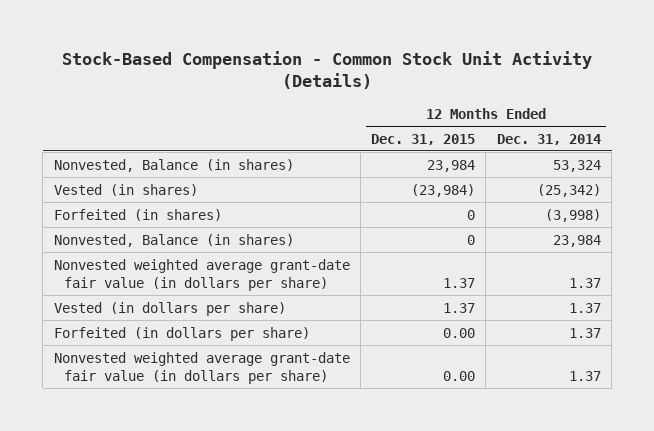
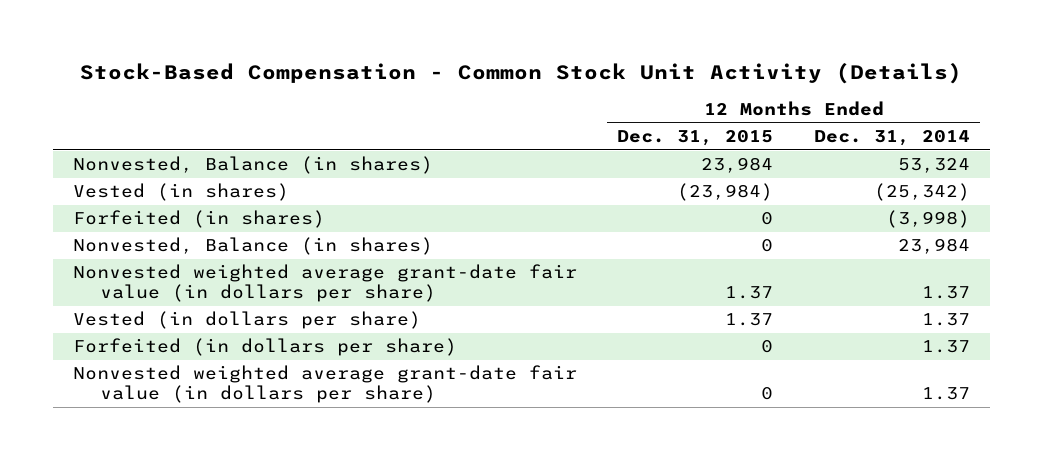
[443,327,476,338] 0.00 -> [761,340,774,354] 0
[443,370,476,381] 0.00 -> [761,387,774,401] 0

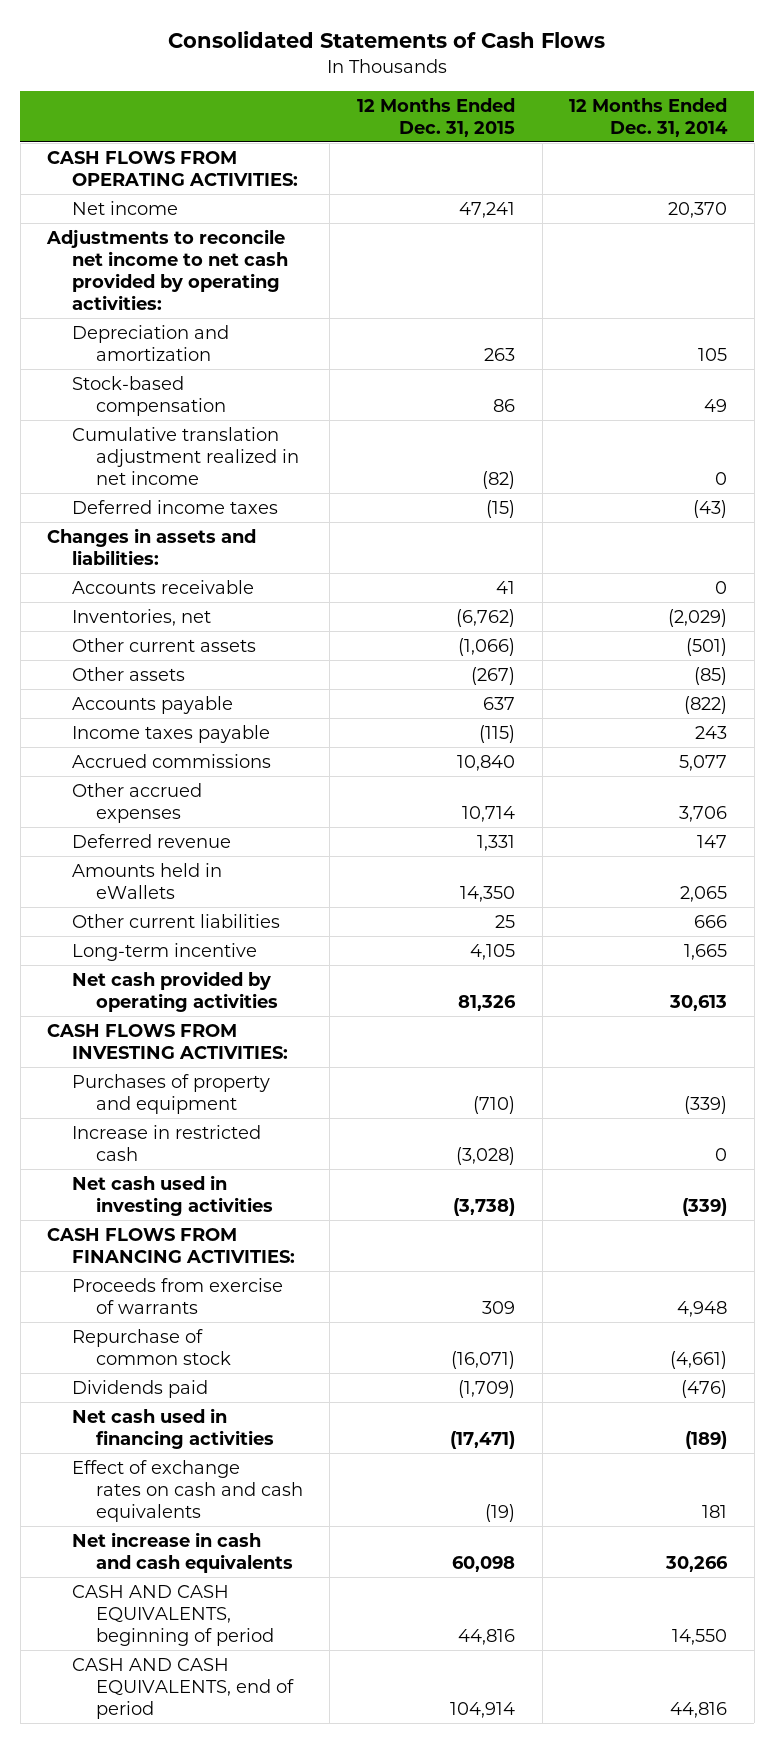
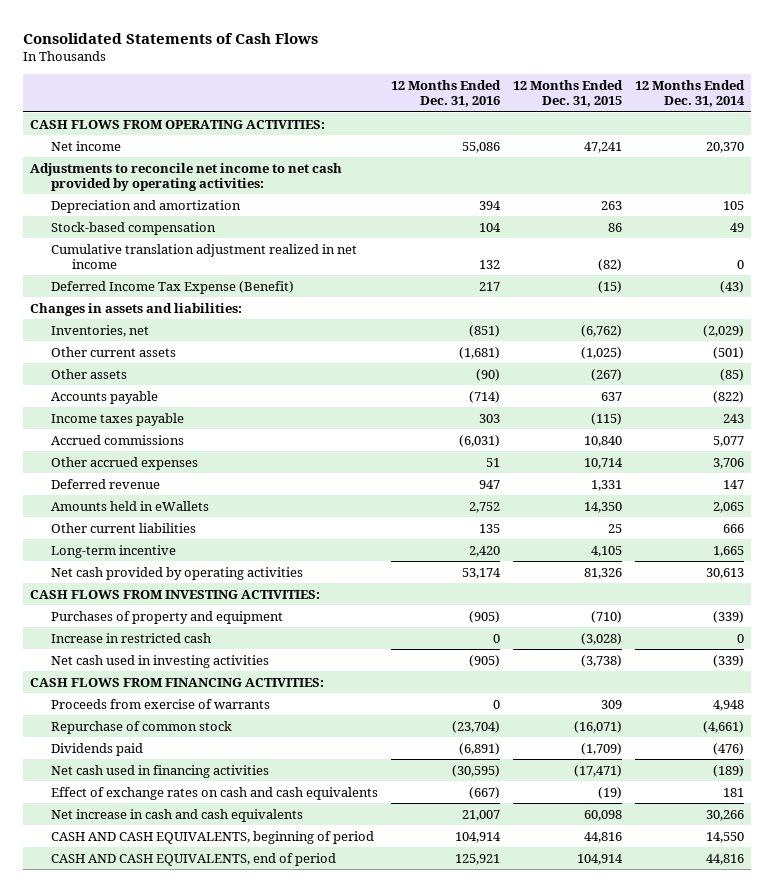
none -> [390,79,501,108] 12 Months Ended Dec. 31, 2016
[71,499,278,514] Deferred income taxes -> [50,280,294,294] Deferred Income Tax Expense (Benefit)
[71,579,254,594] Accounts receivable -> none
[458,637,516,656] (1,066) -> [581,346,623,359] (1,025)

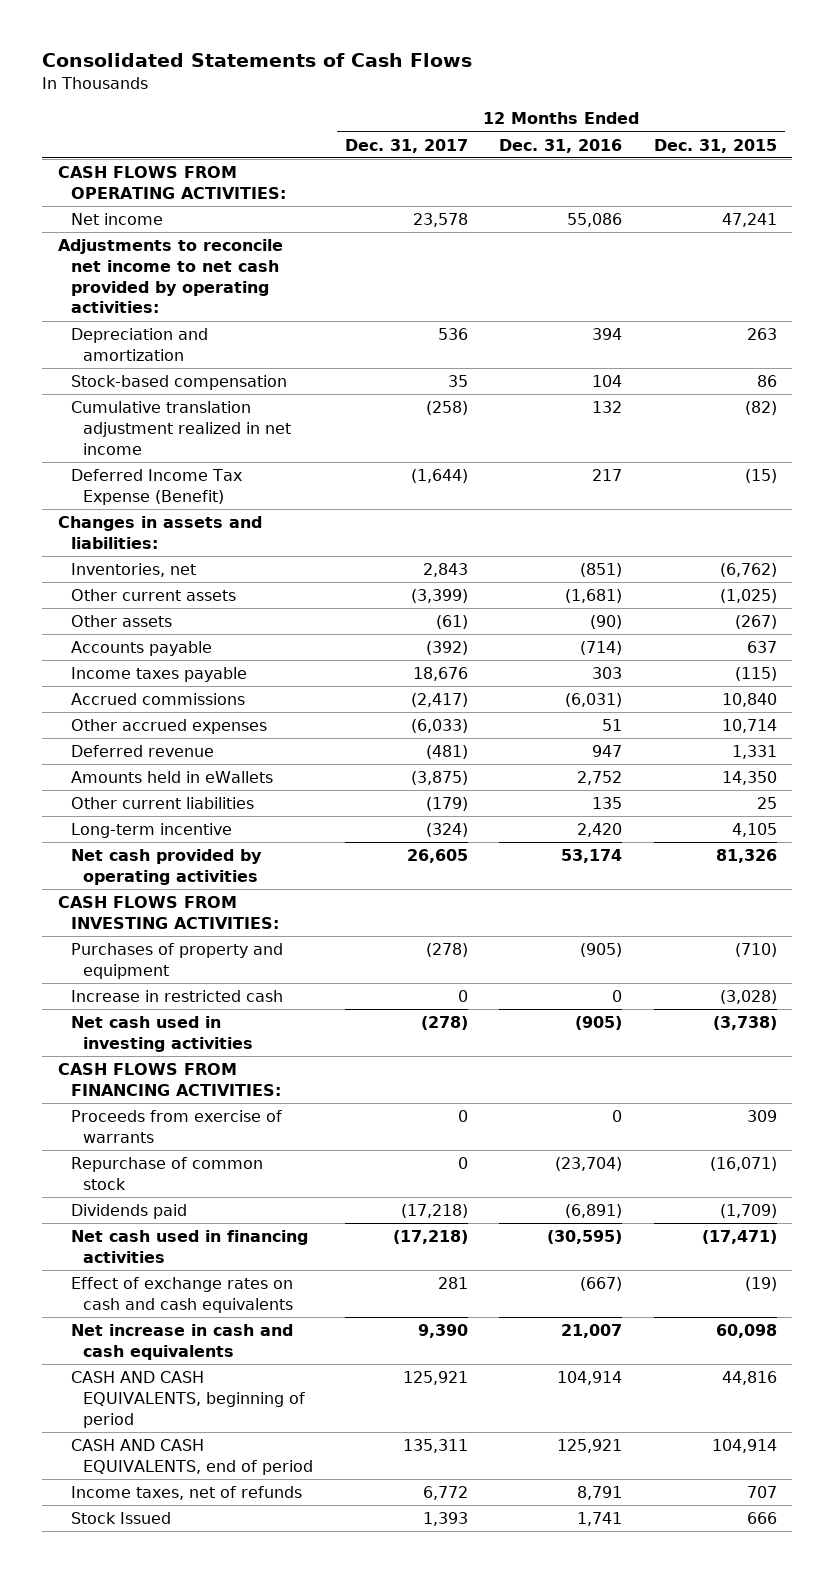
[635,79,746,108] 12 Months Ended Dec. 31, 2014 -> none
none -> [344,138,468,153] Dec. 31, 2017
none -> [70,1486,302,1501] Income taxes, net of refunds
none -> [70,1512,171,1525] Stock Issued

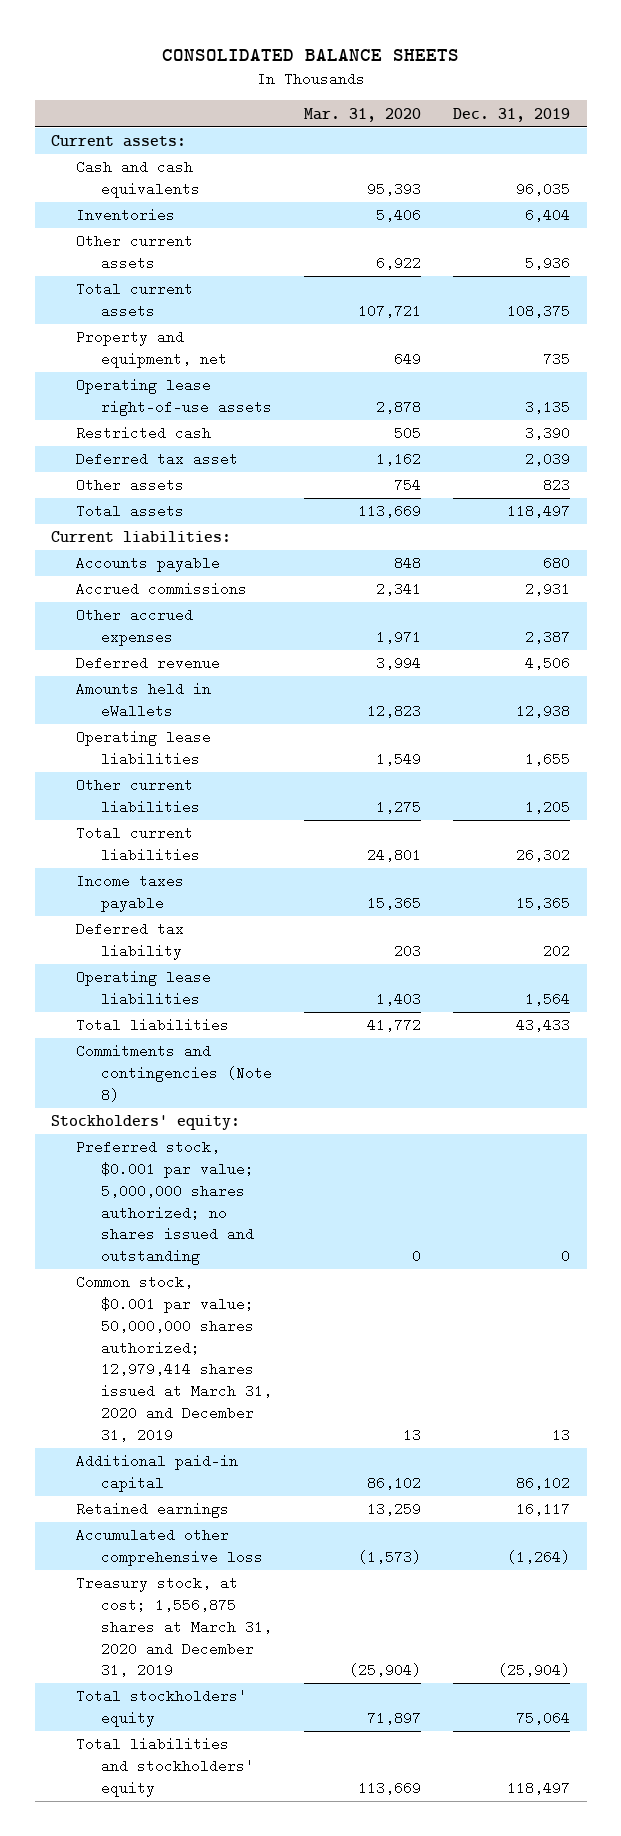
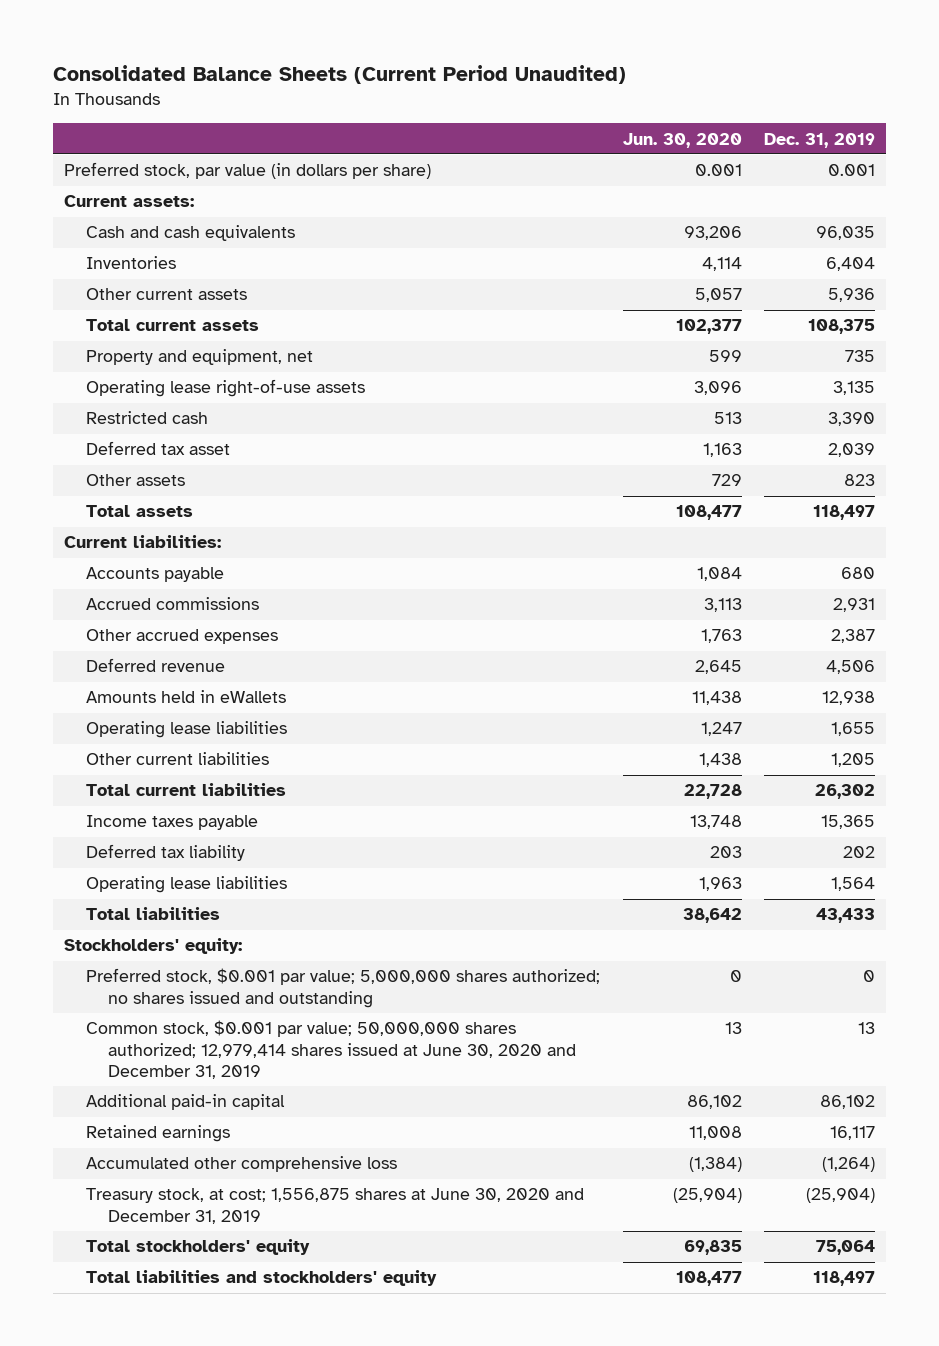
[161,48,459,61] CONSOLIDATED BALANCE SHEETS -> [52,64,626,84] Consolidated Balance Sheets (Current Period Unaudited)
[304,107,422,122] Mar. 31, 2020 -> none
none -> [622,132,742,148] Jun. 30, 2020
none -> [63,162,431,180] Preferred stock, par value (in dollars per share)
[75,1044,273,1102] Commitments and contingencies (Note 8) -> none
[75,1275,273,1442] Common stock, $0.001 par value; 50,000,000 shares authorized; 12,979,414 shares issued at March 31, 2020 and December 31, 2019 -> [86,1020,577,1079] Common stock, $0.001 par value; 50,000,000 shares authorized; 12,979,414 shares issued at June 30, 2020 and December 31, 2019
[75,1576,273,1678] Treasury stock, at cost; 1,556,875 shares at March 31, 2020 and December 31, 2019 -> [86,1188,585,1224] Treasury stock, at cost; 1,556,875 shares at June 30, 2020 and December 31, 2019

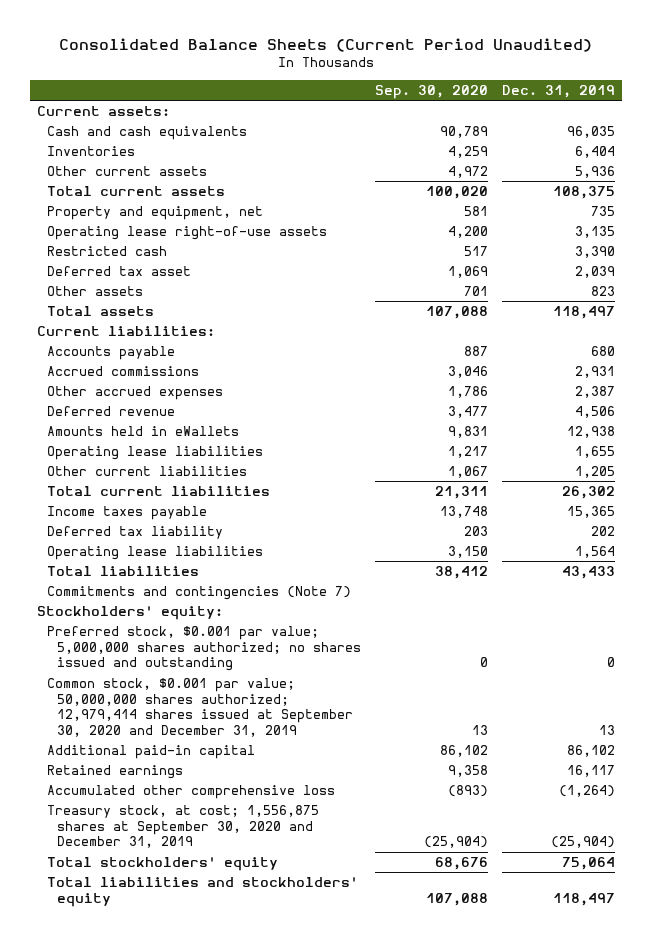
[622,132,742,148] Jun. 30, 2020 -> none
none -> [374,85,488,100] Sep. 30, 2020
[63,162,431,180] Preferred stock, par value (in dollars per share) -> none
none -> [47,585,352,600] Commitments and contingencies (Note 7)
[86,1020,577,1079] Common stock, $0.001 par value; 50,000,000 shares authorized; 12,979,414 shares issued at June 30, 2020 and December 31, 2019 -> [47,677,353,737] Common stock, $0.001 par value; 50,000,000 shares authorized; 12,979,414 shares issued at September 30, 2020 and December 31, 2019
[86,1188,585,1224] Treasury stock, at cost; 1,556,875 shares at June 30, 2020 and December 31, 2019 -> [47,804,320,849] Treasury stock, at cost; 1,556,875 shares at September 30, 2020 and December 31, 2019

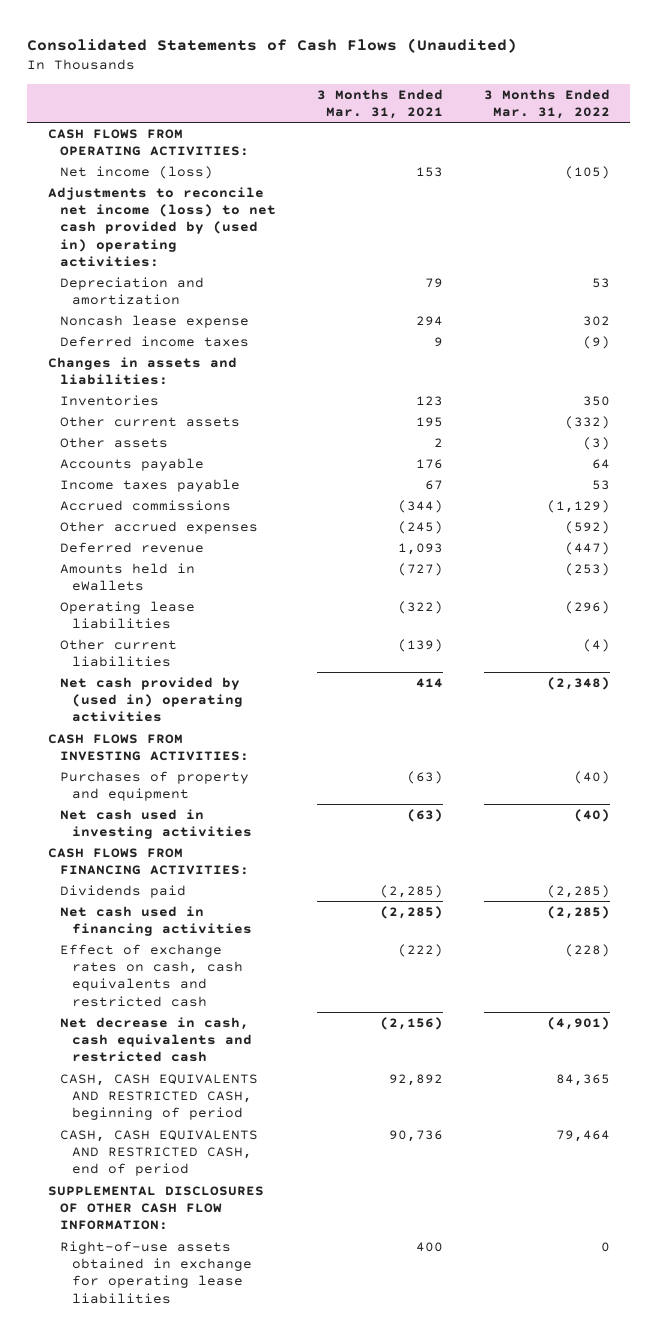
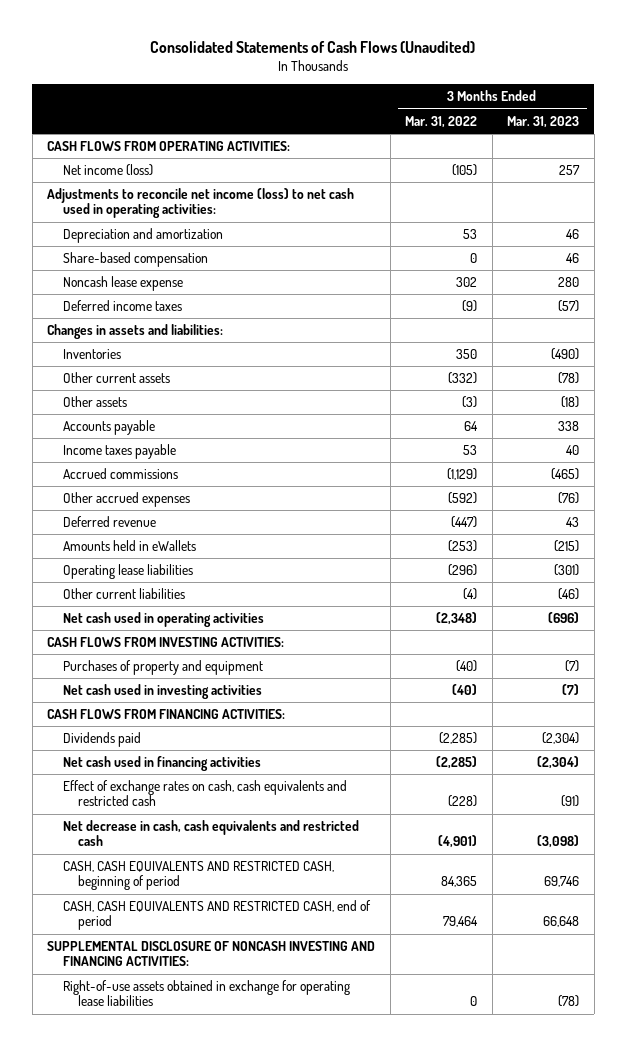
[316,88,443,120] 3 Months Ended Mar. 31, 2021 -> none
none -> [507,115,580,128] Mar. 31, 2023
[47,186,276,268] Adjustments to reconcile net income (loss) to net cash provided by (used in) operating activities: -> [47,188,355,219] Adjustments to reconcile net income (loss) to net cash used in operating activities:
none -> [62,252,208,268] Share-based compensation
[59,676,244,723] Net cash provided by (used in) operating activities -> [62,612,264,628] Net cash used in operating activities
[47,1185,264,1231] SUPPLEMENTAL DISCLOSURES OF OTHER CASH FLOW INFORMATION: -> [47,941,376,967] SUPPLEMENTAL DISCLOSURE OF NONCASH INVESTING AND FINANCING ACTIVITIES:

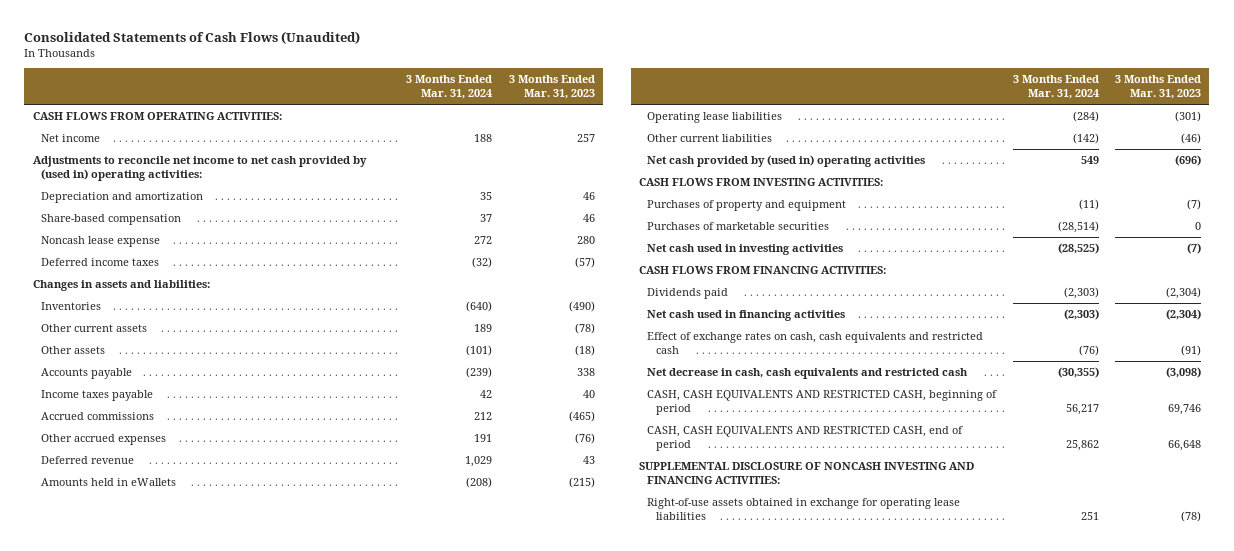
[405,115,478,128] Mar. 31, 2022 -> none
none -> [406,75,493,100] 3 Months Ended Mar. 31, 2024
[62,164,153,177] Net income (loss) -> [41,134,101,143] Net income
[47,188,355,219] Adjustments to reconcile net income (loss) to net cash used in operating activities: -> [32,156,367,182] Adjustments to reconcile net income to net cash provided by (used in) operating activities:
[62,612,264,628] Net cash used in operating activities -> [647,155,926,168] Net cash provided by (used in) operating activities
none -> [647,222,830,231] Purchases of marketable securities

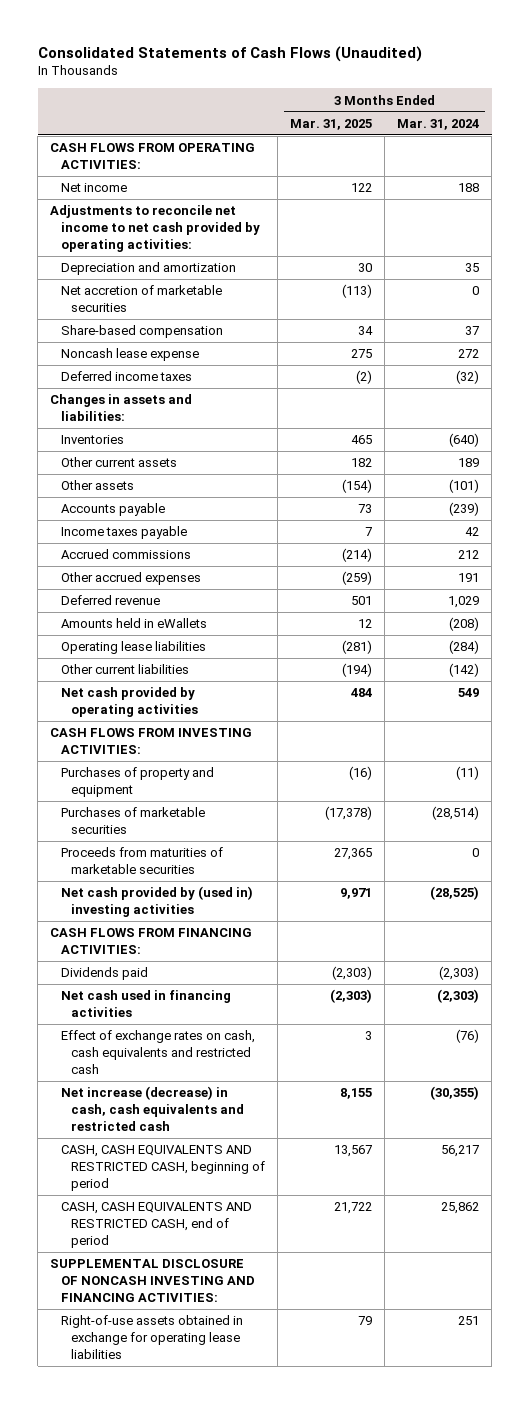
[508,75,595,100] 3 Months Ended Mar. 31, 2023 -> none
none -> [290,118,373,130] Mar. 31, 2025
[32,156,367,182] Adjustments to reconcile net income to net cash provided by (used in) operating activities: -> [50,205,260,252] Adjustments to reconcile net income to net cash provided by operating activities:
none -> [60,285,222,313] Net accretion of marketable securities
[647,155,926,168] Net cash provided by (used in) operating activities -> [60,687,199,718] Net cash provided by operating activities
none -> [60,847,223,875] Proceeds from maturities of marketable securities
[647,244,844,256] Net cash used in investing activities -> [60,886,253,918] Net cash provided by (used in) investing activities
[647,368,969,380] Net decrease in cash, cash equivalents and restricted cash -> [60,1086,245,1131] Net increase (decrease) in cash, cash equivalents and restricted cash

